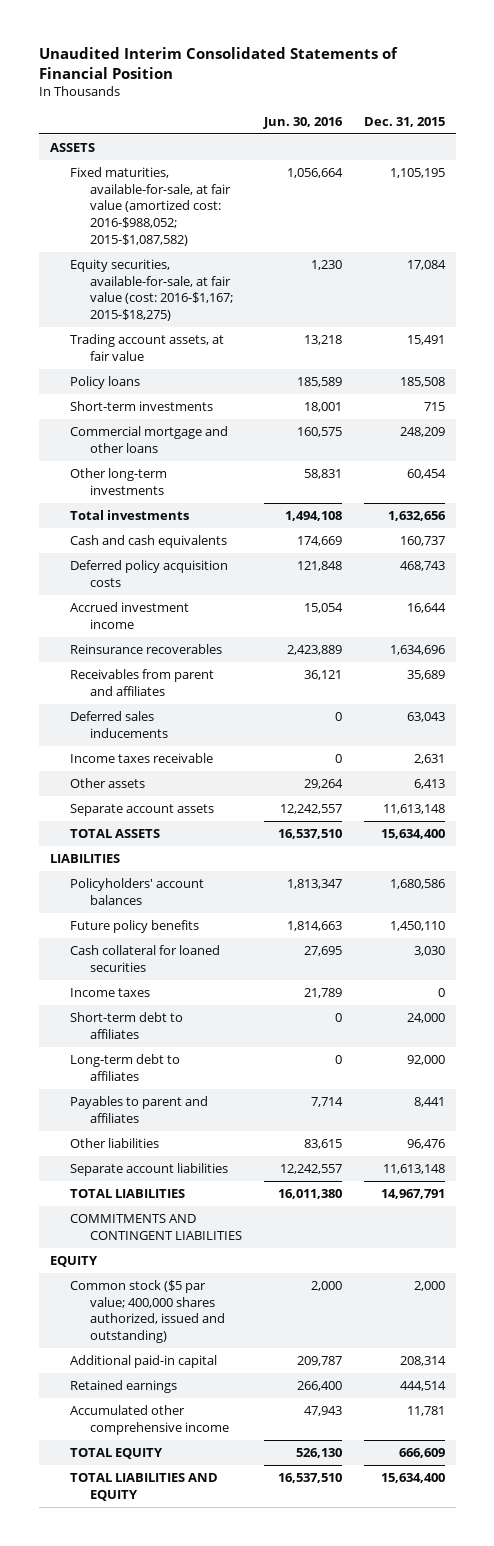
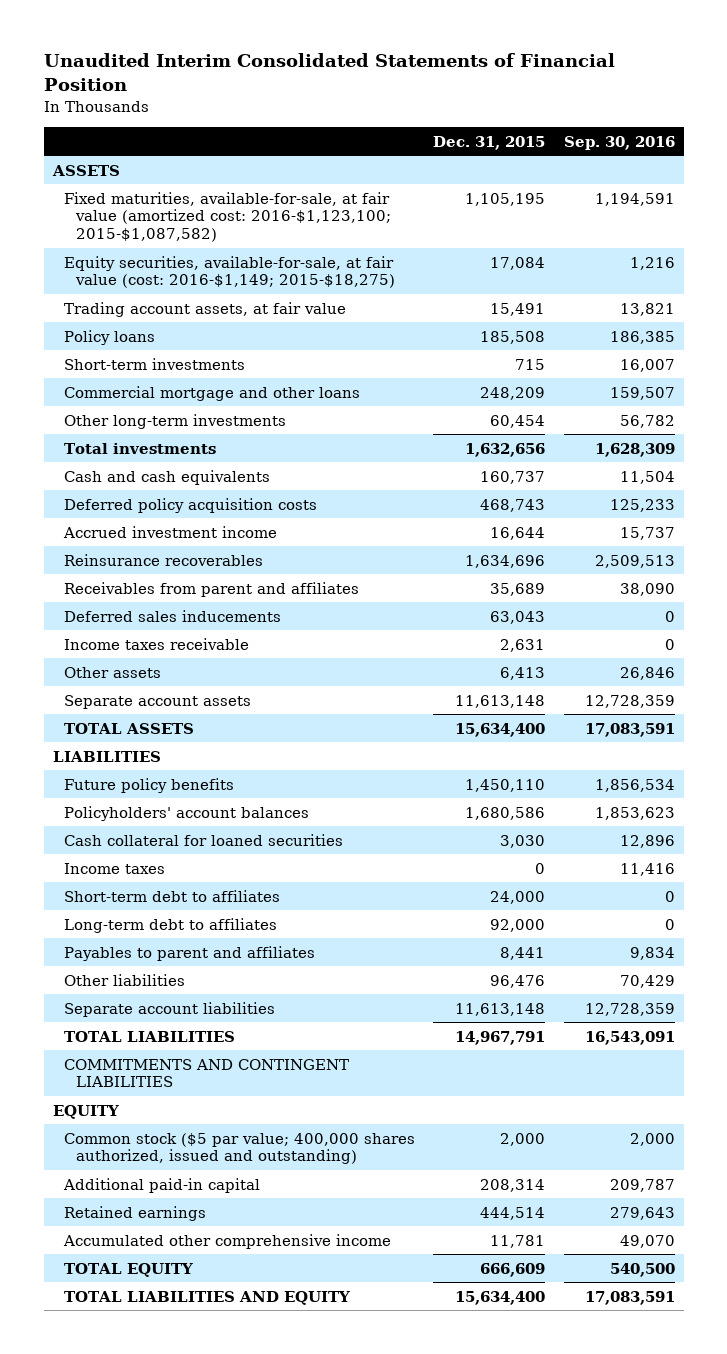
[262,116,343,129] Jun. 30, 2016 -> none
none -> [563,135,675,150] Sep. 30, 2016
[69,167,232,246] Fixed maturities, available-for-sale, at fair value (amortized cost: 2016-$988,052; 2015-$1,087,582) -> [64,191,392,243] Fixed maturities, available-for-sale, at fair value (amortized cost: 2016-$1,123,100; 2015-$1,087,582)
[69,259,234,321] Equity securities, available-for-sale, at fair value (cost: 2016-$1,167; 2015-$18,275) -> [64,255,396,289] Equity securities, available-for-sale, at fair value (cost: 2016-$1,149; 2015-$18,275)
[69,878,204,905] Policyholders' account balances -> [64,805,310,821] Policyholders' account balances

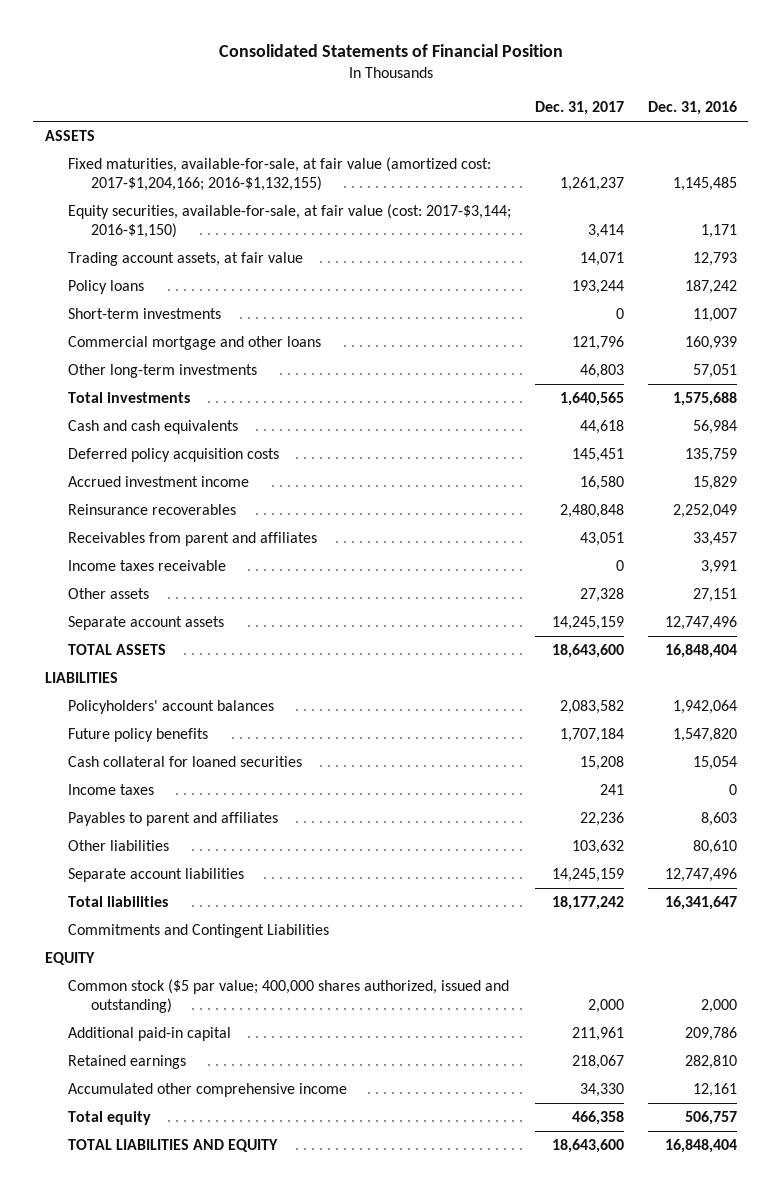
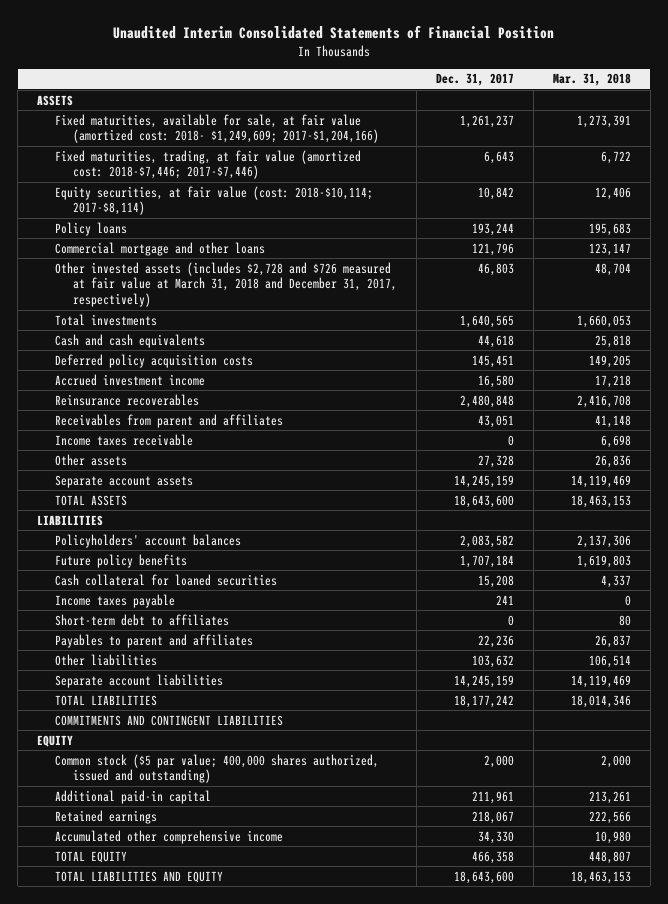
[218,43,563,57] Consolidated Statements of Financial Position -> [113,24,555,39] Unaudited Interim Consolidated Statements of Financial Position
[647,101,737,116] Dec. 31, 2016 -> none
none -> [552,73,631,87] Mar. 31, 2018
[67,203,511,239] Equity securities, available-for-sale, at fair value (cost: 2017-$3,144; 2016-$1,150) -> none
[67,251,303,266] Trading account assets, at fair value -> none
[67,156,491,192] Fixed maturities, available-for-sale, at fair value (amortized cost: 2017-$1,204,166; 2016-$1,132,155) -> [55,113,379,144] Fixed maturities, available for sale, at fair value (amortized cost: 2018- $1,249,609; 2017-$1,204,166)
none -> [55,149,362,180] Fixed maturities, trading, at fair value (amortized cost: 2018-$7,446; 2017-$7,446)
none -> [55,185,374,216] Equity securities, at fair value (cost: 2018-$10,114; 2017-$8,114)
[67,307,221,319] Short-term investments -> none
[67,363,257,378] Other long-term investments -> [55,261,397,308] Other invested assets (includes $2,728 and $726 measured at fair value at March 31, 2018 and December 31, 2017, respectively)
[67,783,154,795] Income taxes -> [55,593,176,608] Income taxes payable
none -> [55,613,230,626] Short-term debt to affiliates
[67,895,168,907] Total liabilities -> [55,694,158,706] TOTAL LIABILITIES
[67,923,329,938] Commitments and Contingent Liabilities -> [55,714,284,726] COMMITMENTS AND CONTINGENT LIABILITIES
[67,1110,151,1125] Total equity -> [55,850,128,863] TOTAL EQUITY

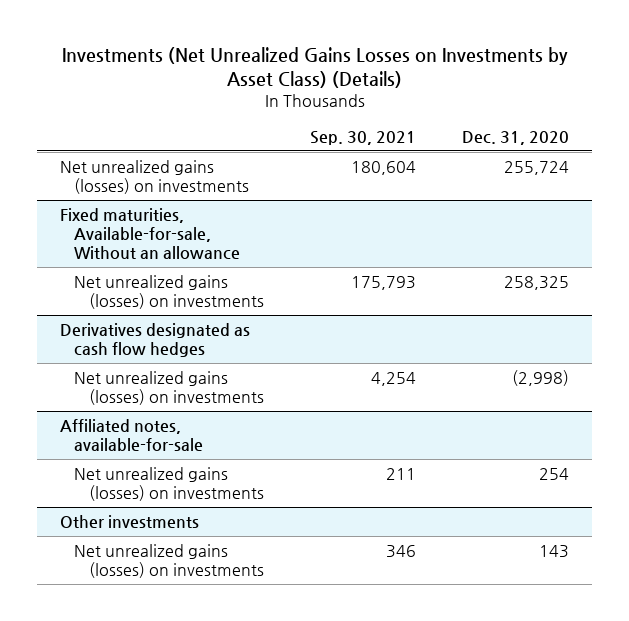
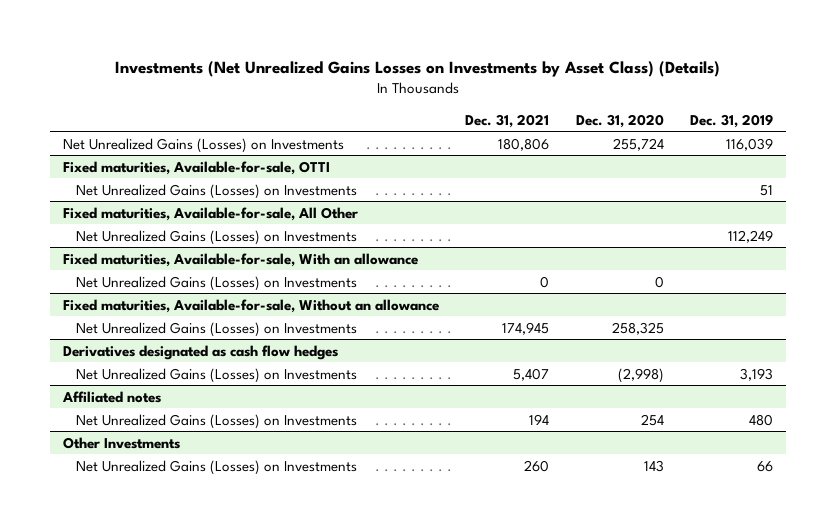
[310,130,417,145] Sep. 30, 2021 -> none
none -> [465,113,550,128] Dec. 31, 2021
none -> [689,113,773,128] Dec. 31, 2019
[59,159,250,194] Net unrealized gains (losses) on investments -> [63,137,345,153] Net Unrealized Gains (Losses) on Investments
none -> [63,160,331,175] Fixed maturities, Available-for-sale, OTTI
none -> [76,183,358,199] Net Unrealized Gains (Losses) on Investments
none -> [63,206,359,221] Fixed maturities, Available-for-sale, All Other
none -> [76,229,358,245] Net Unrealized Gains (Losses) on Investments
none -> [63,252,419,267] Fixed maturities, Available-for-sale, With an allowance
none -> [76,275,358,291] Net Unrealized Gains (Losses) on Investments
[74,274,265,309] Net unrealized gains (losses) on investments -> [76,321,358,337] Net Unrealized Gains (Losses) on Investments
[74,370,265,405] Net unrealized gains (losses) on investments -> [76,367,358,383] Net Unrealized Gains (Losses) on Investments
[59,418,204,451] Affiliated notes, available-for-sale -> [62,390,162,403] Affiliated notes
[74,466,265,501] Net unrealized gains (losses) on investments -> [76,413,358,429] Net Unrealized Gains (Losses) on Investments
[59,514,199,528] Other investments -> [63,436,181,449] Other Investments
[74,543,265,578] Net unrealized gains (losses) on investments -> [76,459,358,475] Net Unrealized Gains (Losses) on Investments

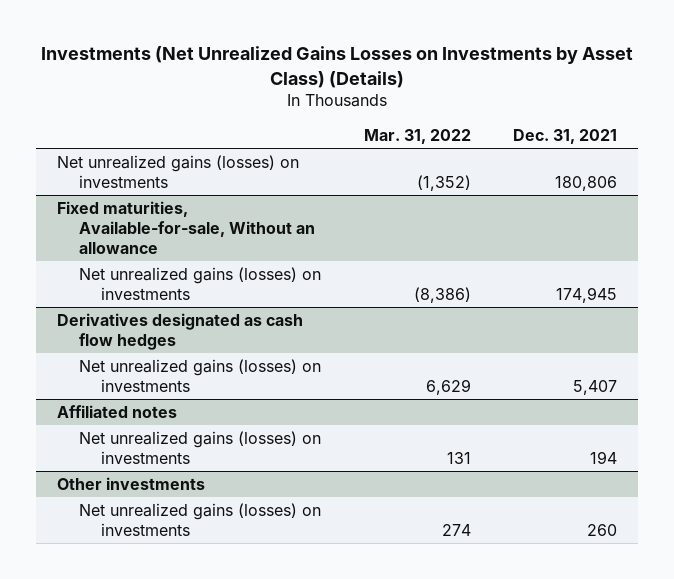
[575,113,664,128] Dec. 31, 2020 -> none
[689,113,773,128] Dec. 31, 2019 -> none
none -> [363,129,471,145] Mar. 31, 2022
[63,160,331,175] Fixed maturities, Available-for-sale, OTTI -> none
[76,183,358,199] Net Unrealized Gains (Losses) on Investments -> none
[63,206,359,221] Fixed maturities, Available-for-sale, All Other -> none
[76,229,358,245] Net Unrealized Gains (Losses) on Investments -> none
[63,252,419,267] Fixed maturities, Available-for-sale, With an allowance -> none
[76,275,358,291] Net Unrealized Gains (Losses) on Investments -> none
[63,137,345,153] Net Unrealized Gains (Losses) on Investments -> [57,154,300,188] Net unrealized gains (losses) on investments
[76,321,358,337] Net Unrealized Gains (Losses) on Investments -> [79,266,322,300] Net unrealized gains (losses) on investments
[76,367,358,383] Net Unrealized Gains (Losses) on Investments -> [79,358,322,392] Net unrealized gains (losses) on investments
[76,413,358,429] Net Unrealized Gains (Losses) on Investments -> [79,430,322,464] Net unrealized gains (losses) on investments
[63,436,181,449] Other Investments -> [57,476,206,490] Other investments
[76,459,358,475] Net Unrealized Gains (Losses) on Investments -> [79,502,322,536] Net unrealized gains (losses) on investments

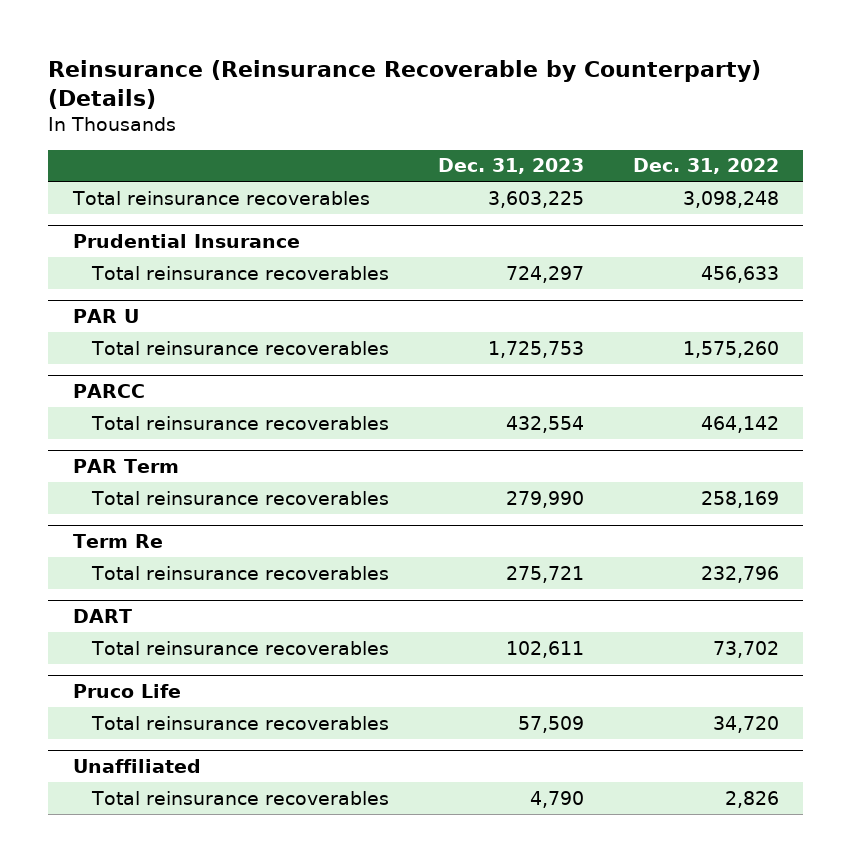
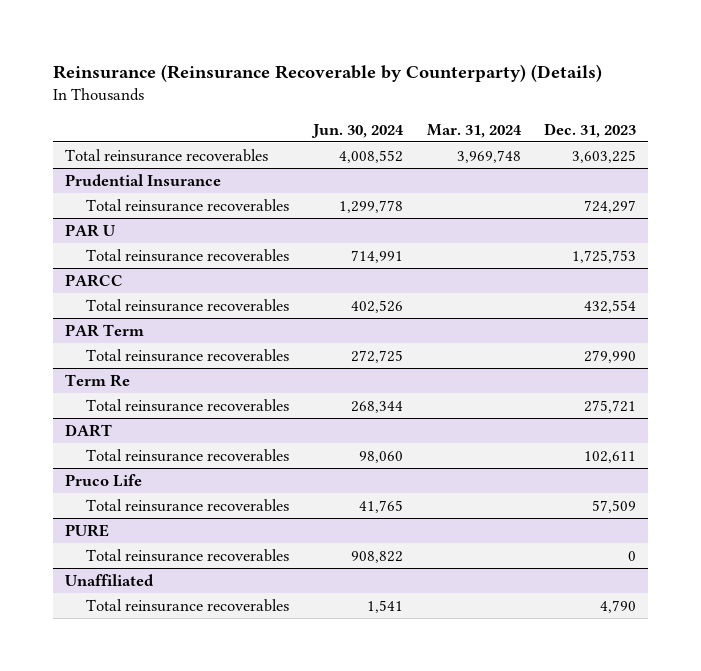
[632,158,779,175] Dec. 31, 2022 -> none
none -> [310,123,404,138] Jun. 30, 2024
none -> [426,123,522,138] Mar. 31, 2024
none -> [64,523,109,537] PURE
none -> [86,548,290,562] Total reinsurance recoverables

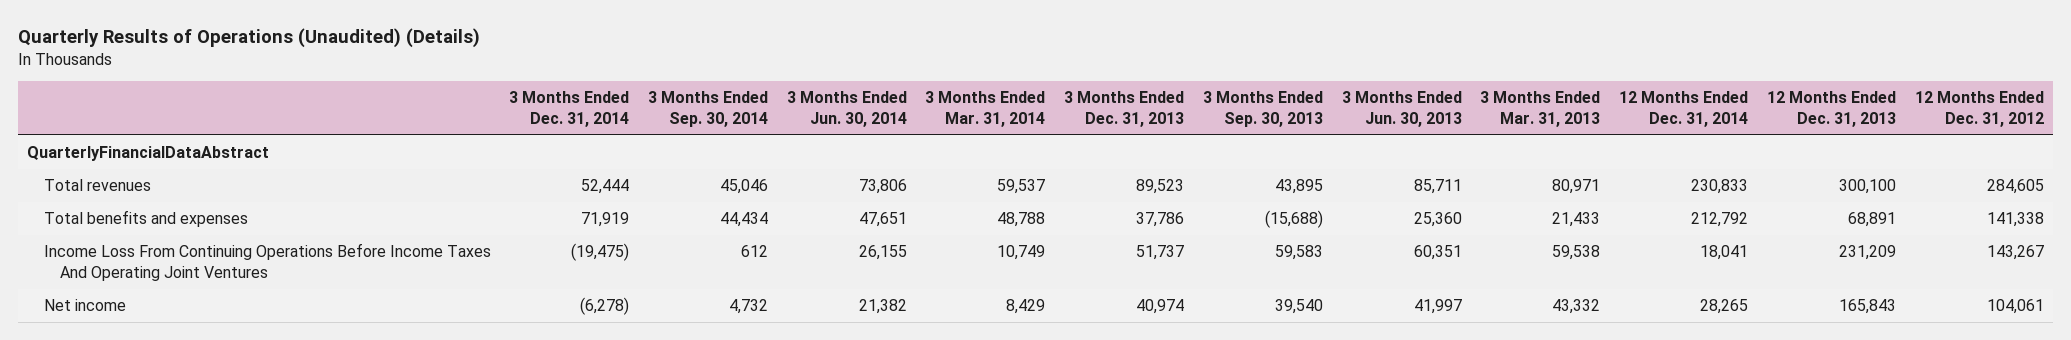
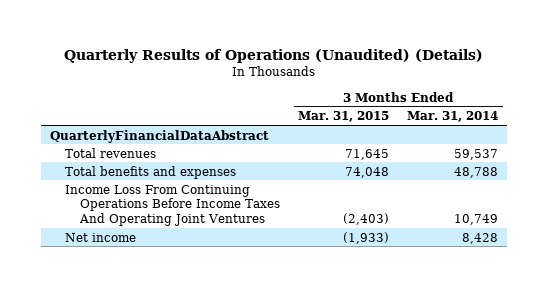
[509,91,630,127] 3 Months Ended Dec. 31, 2014 -> none
[647,91,768,127] 3 Months Ended Sep. 30, 2014 -> none
[786,91,907,127] 3 Months Ended Jun. 30, 2014 -> none
[1064,91,1185,127] 3 Months Ended Dec. 31, 2013 -> none
[1202,91,1323,127] 3 Months Ended Sep. 30, 2013 -> none
[1341,91,1462,127] 3 Months Ended Jun. 30, 2013 -> none
[1480,91,1601,127] 3 Months Ended Mar. 31, 2013 -> none
[1619,91,1749,127] 12 Months Ended Dec. 31, 2014 -> none
[1766,91,1896,127] 12 Months Ended Dec. 31, 2013 -> none
[1914,91,2044,127] 12 Months Ended Dec. 31, 2012 -> none
none -> [298,111,390,123] Mar. 31, 2015
[1006,299,1046,315] 8,429 -> [462,232,499,244] 8,428

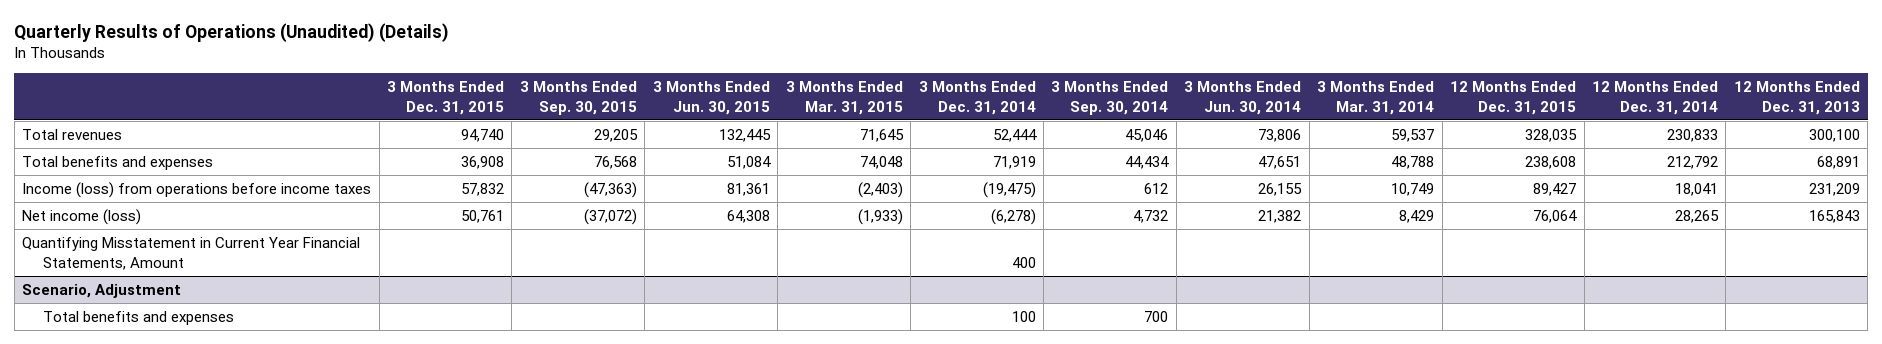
none -> [386,81,504,115] 3 Months Ended Dec. 31, 2015
none -> [519,81,637,115] 3 Months Ended Sep. 30, 2015
none -> [652,81,770,115] 3 Months Ended Jun. 30, 2015
none -> [918,81,1036,115] 3 Months Ended Dec. 31, 2014
none -> [1051,81,1169,115] 3 Months Ended Sep. 30, 2014
none -> [1184,81,1302,115] 3 Months Ended Jun. 30, 2014
none -> [1450,81,1577,115] 12 Months Ended Dec. 31, 2015
none -> [1592,81,1719,115] 12 Months Ended Dec. 31, 2014
none -> [1733,81,1860,115] 12 Months Ended Dec. 31, 2013
[50,129,270,143] QuarterlyFinancialDataAbstract -> none
[65,184,280,227] Income Loss From Continuing Operations Before Income Taxes And Operating Joint Ventures -> [22,181,372,198] Income (loss) from operations before income taxes
[65,232,137,242] Net income -> [22,208,142,225] Net income (loss)
[462,232,499,244] 8,428 -> [1399,209,1435,223] 8,429
none -> [22,236,361,270] Quantifying Misstatement in Current Year Financial Statements, Amount
none -> [22,283,182,298] Scenario, Adjustment
none -> [42,310,234,325] Total benefits and expenses

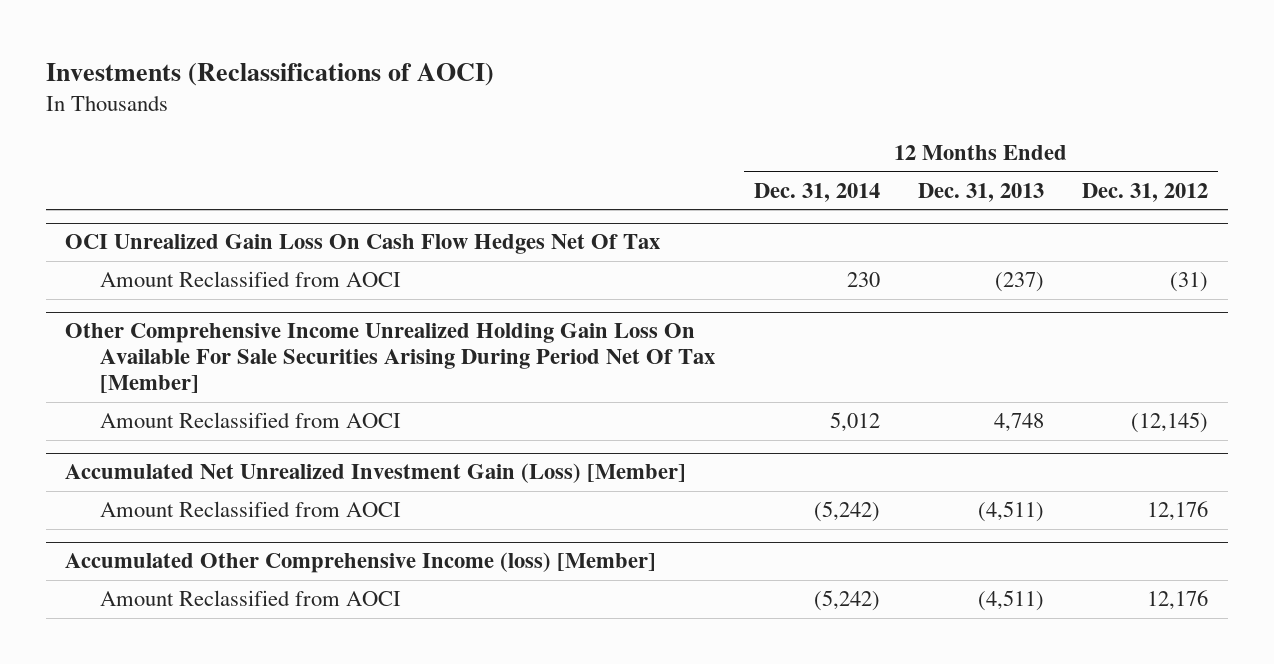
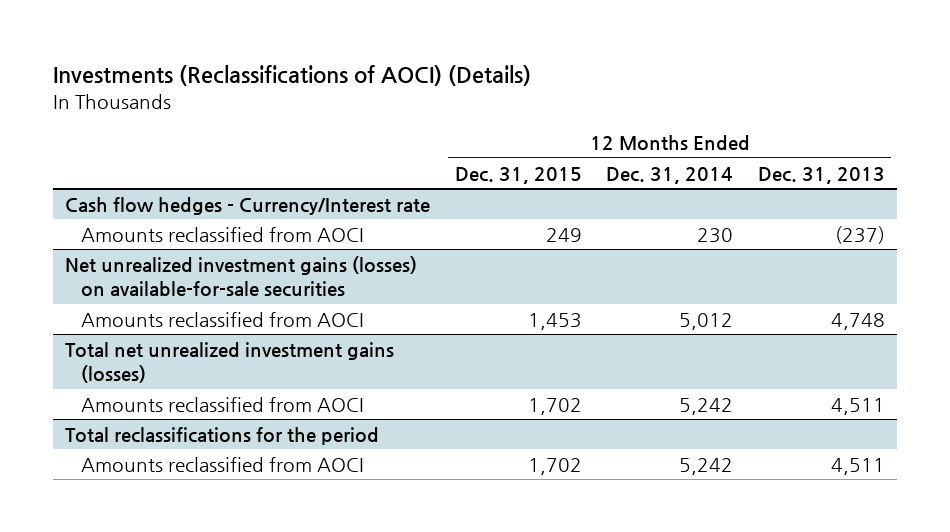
[45,62,494,86] Investments (Reclassifications of AOCI) -> [52,65,531,87] Investments (Reclassifications of AOCI) (Details)
[1082,182,1209,202] Dec. 31, 2012 -> none
none -> [454,166,582,184] Dec. 31, 2015
[65,234,661,255] OCI Unrealized Gain Loss On Cash Flow Hedges Net Of Tax -> [65,196,431,215] Cash flow hedges - Currency/Interest rate
[100,271,402,288] Amount Reclassified from AOCI -> [81,226,365,242] Amounts reclassified from AOCI
[65,323,716,394] Other Comprehensive Income Unrealized Holding Gain Loss On Available For Sale Securities Arising During Period Net Of Tax [Member] -> [65,255,418,298] Net unrealized investment gains (losses) on available-for-sale securities
[100,412,402,429] Amount Reclassified from AOCI -> [81,311,365,327] Amounts reclassified from AOCI
[65,463,687,484] Accumulated Net Unrealized Investment Gain (Loss) [Member] -> [65,341,395,384] Total net unrealized investment gains (losses)
[100,501,402,518] Amount Reclassified from AOCI -> [81,396,365,412] Amounts reclassified from AOCI
[813,501,880,523] (5,242) -> [679,397,734,415] 5,242
[978,501,1045,523] (4,511) -> [830,397,885,415] 4,511
[65,552,657,574] Accumulated Other Comprehensive Income (loss) [Member] -> [65,426,380,445] Total reclassifications for the period
[100,590,402,607] Amount Reclassified from AOCI -> [81,456,365,472] Amounts reclassified from AOCI
[813,590,880,612] (5,242) -> [679,457,734,475] 5,242
[978,590,1045,612] (4,511) -> [830,457,885,475] 4,511

